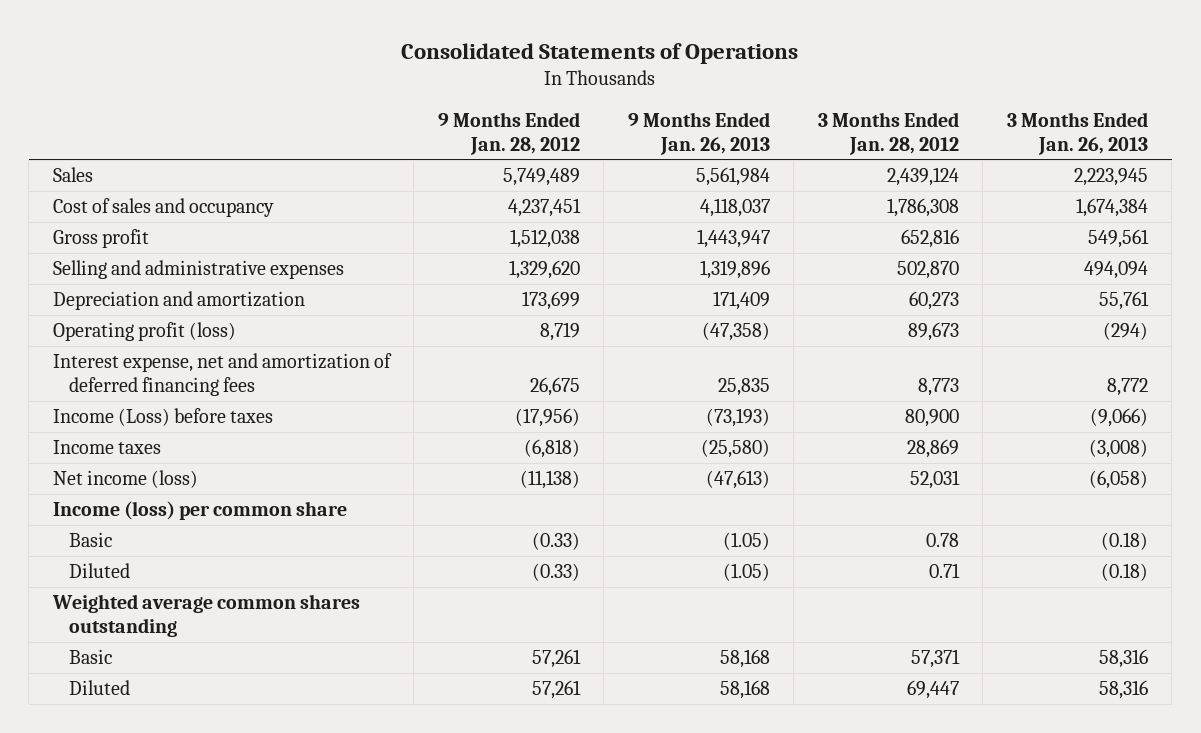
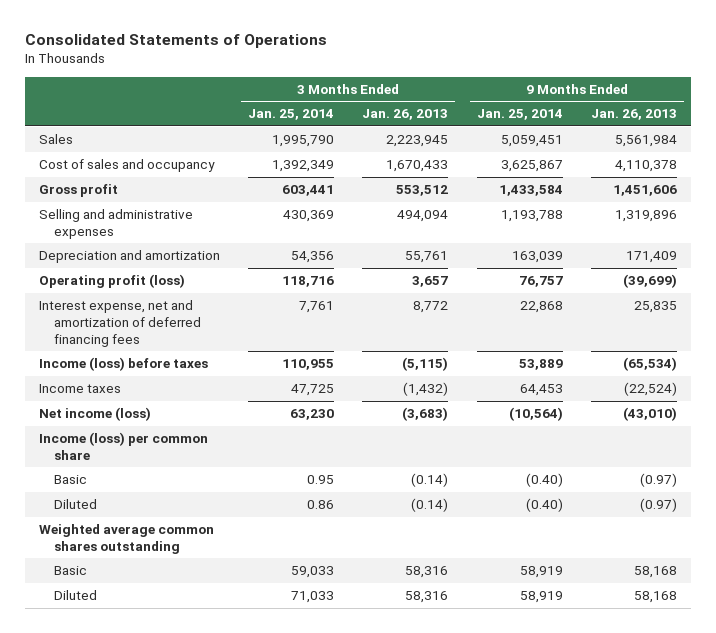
[437,111,580,155] 9 Months Ended Jan. 28, 2012 -> none
[817,111,959,155] 3 Months Ended Jan. 28, 2012 -> none
none -> [248,109,335,121] Jan. 25, 2014
none -> [476,109,563,121] Jan. 25, 2014
[699,198,770,218] 4,118,037 -> [614,160,677,173] 4,110,378
[1075,198,1148,218] 1,674,384 -> [386,160,449,173] 1,670,433
[696,229,770,249] 1,443,947 -> [612,185,677,197] 1,451,606
[1087,229,1149,249] 549,561 -> [396,185,449,197] 553,512
[701,322,770,342] (47,358) -> [622,274,677,289] (39,699)
[1102,322,1148,341] (294) -> [412,276,449,288] 3,657
[52,408,273,427] Income (Loss) before taxes -> [38,357,208,372] Income (loss) before taxes
[705,408,770,428] (73,193) -> [622,357,677,372] (65,534)
[1089,408,1148,428] (9,066) -> [402,357,449,372] (5,115)
[700,439,770,459] (25,580) -> [623,382,677,397] (22,524)
[1088,439,1148,459] (3,008) -> [403,382,449,397] (1,432)
[705,470,770,490] (47,613) -> [622,407,677,422] (43,010)
[1088,470,1148,490] (6,058) -> [402,407,449,422] (3,683)
[722,532,770,551] (1.05) -> [639,473,677,488] (0.97)
[1100,532,1148,551] (0.18) -> [411,473,449,488] (0.14)
[722,563,770,582] (1.05) -> [639,498,677,513] (0.97)
[1100,563,1148,582] (0.18) -> [411,498,449,513] (0.14)

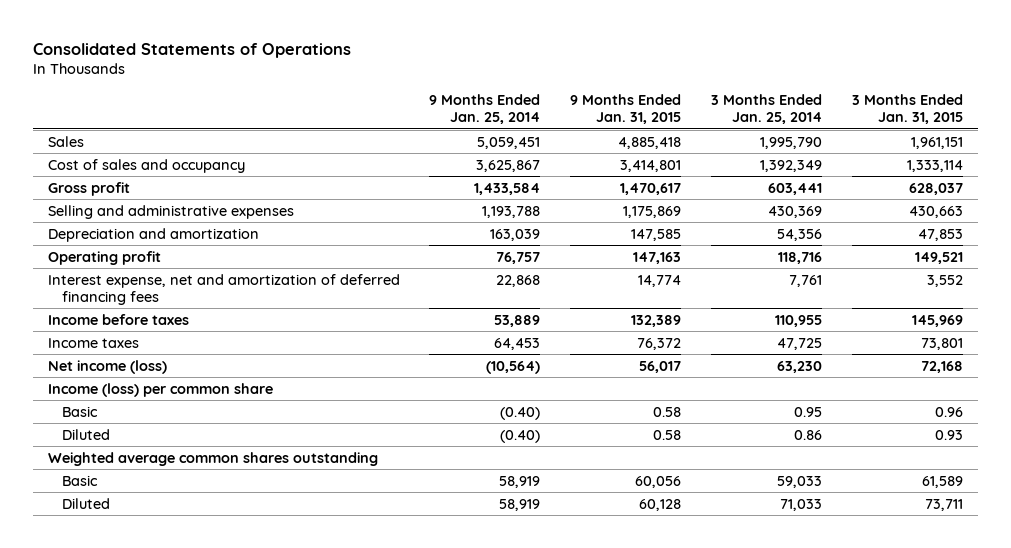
[362,109,449,121] Jan. 26, 2013 -> none
[590,109,677,121] Jan. 26, 2013 -> none
none -> [570,94,682,125] 9 Months Ended Jan. 31, 2015
none -> [852,94,964,125] 3 Months Ended Jan. 31, 2015
[38,274,185,289] Operating profit (loss) -> [47,250,161,265] Operating profit
[38,357,208,372] Income (loss) before taxes -> [47,313,189,325] Income before taxes

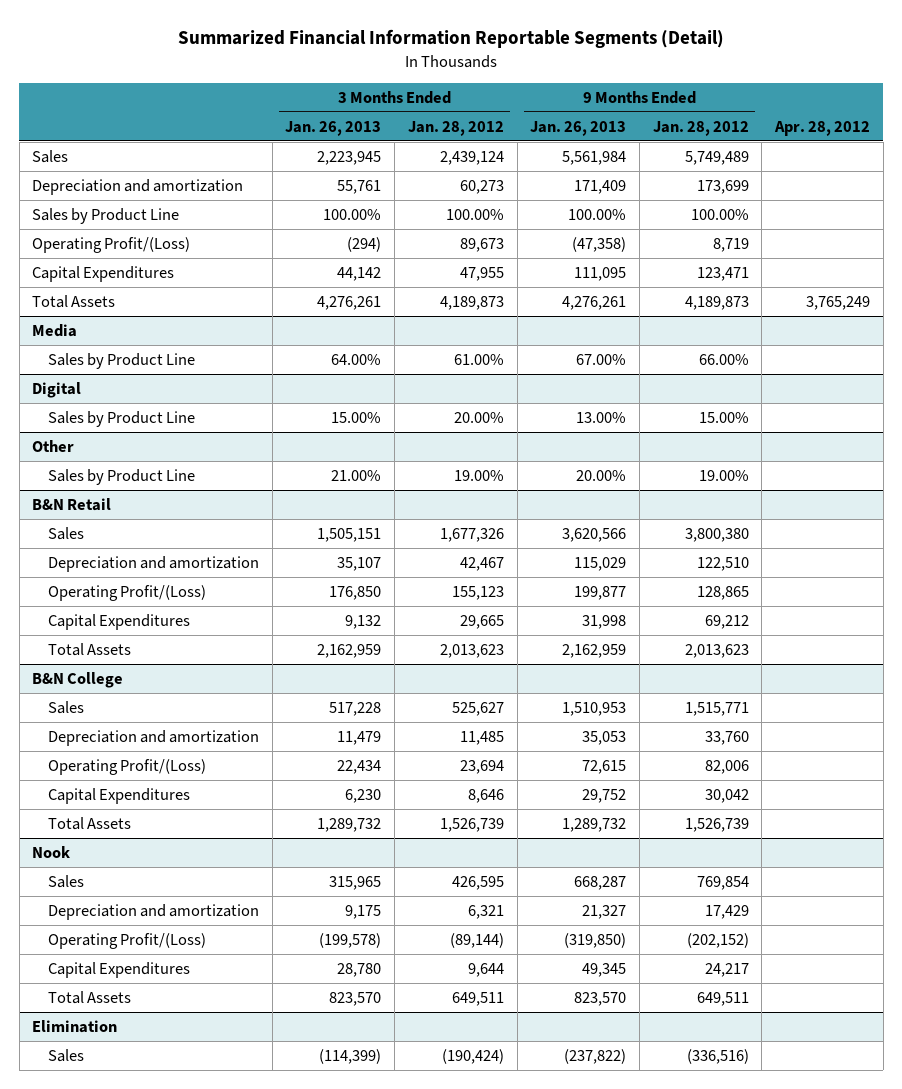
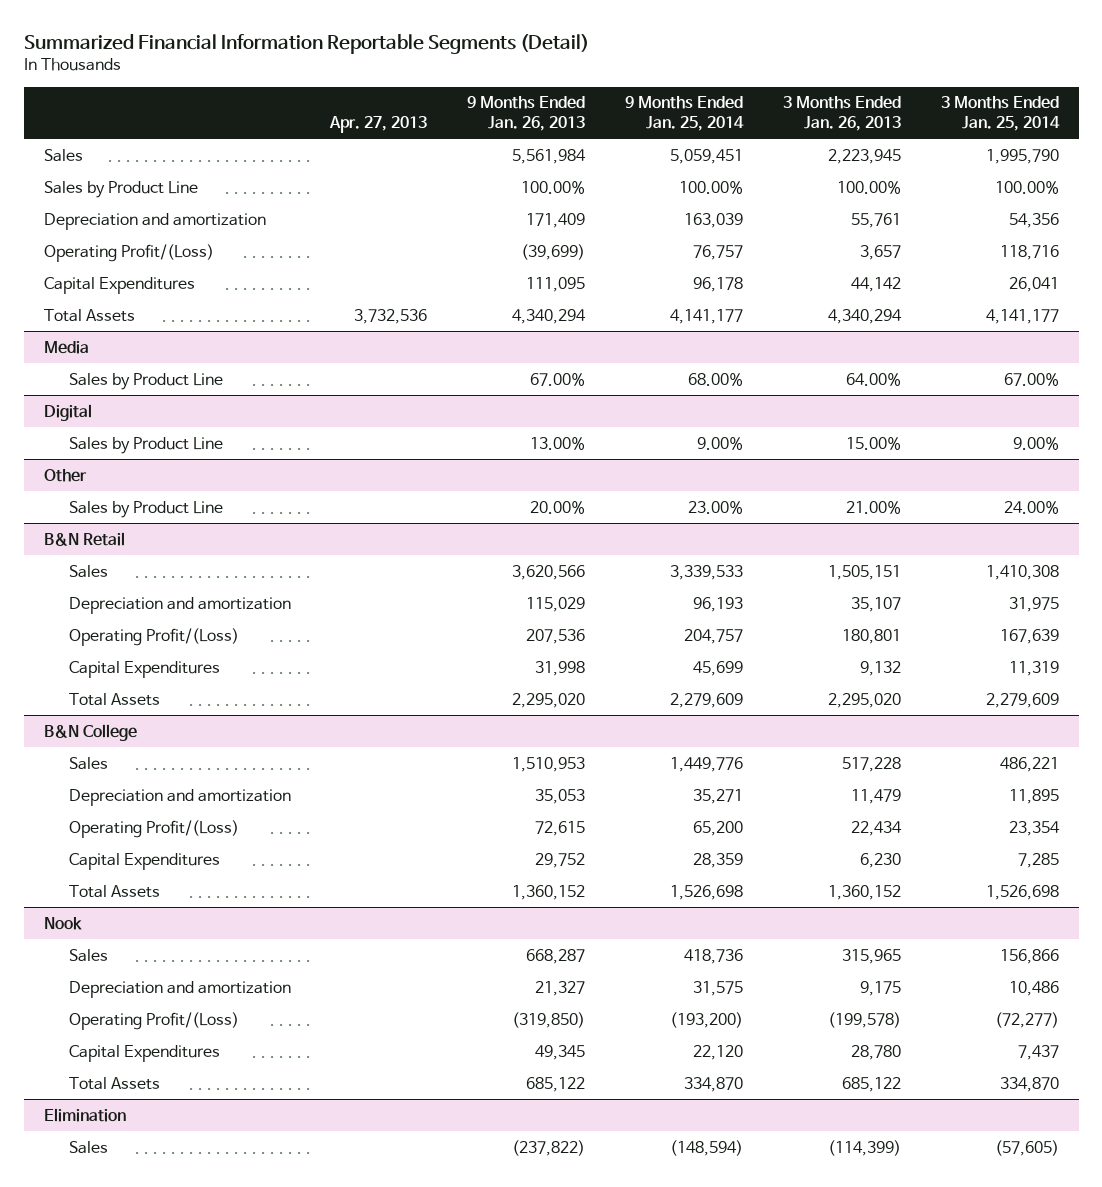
[407,120,504,136] Jan. 28, 2012 -> none
[652,120,749,136] Jan. 28, 2012 -> none
[774,120,871,136] Apr. 28, 2012 -> none
none -> [329,116,428,134] Apr. 27, 2013
none -> [625,96,745,132] 9 Months Ended Jan. 25, 2014
none -> [940,96,1060,132] 3 Months Ended Jan. 25, 2014
[32,178,244,195] Depreciation and amortization -> [43,212,266,230] Depreciation and amortization
[347,236,382,252] (294) -> [859,244,901,260] 3,657
[572,236,627,252] (47,358) -> [521,243,586,260] (39,699)
[317,295,382,310] 4,276,261 -> [827,308,902,324] 4,340,294
[562,295,627,310] 4,276,261 -> [512,308,587,324] 4,340,294
[329,585,382,600] 176,850 -> [841,628,901,644] 180,801
[574,585,627,600] 199,877 -> [526,628,586,644] 207,536
[317,643,382,658] 2,162,959 -> [827,692,901,708] 2,295,020
[562,643,627,658] 2,162,959 -> [512,692,586,708] 2,295,020
[317,817,382,832] 1,289,732 -> [827,884,901,900] 1,360,152
[562,817,627,832] 1,289,732 -> [512,884,586,900] 1,360,152
[329,991,382,1006] 823,570 -> [841,1076,901,1092] 685,122
[574,991,627,1006] 823,570 -> [526,1076,586,1092] 685,122

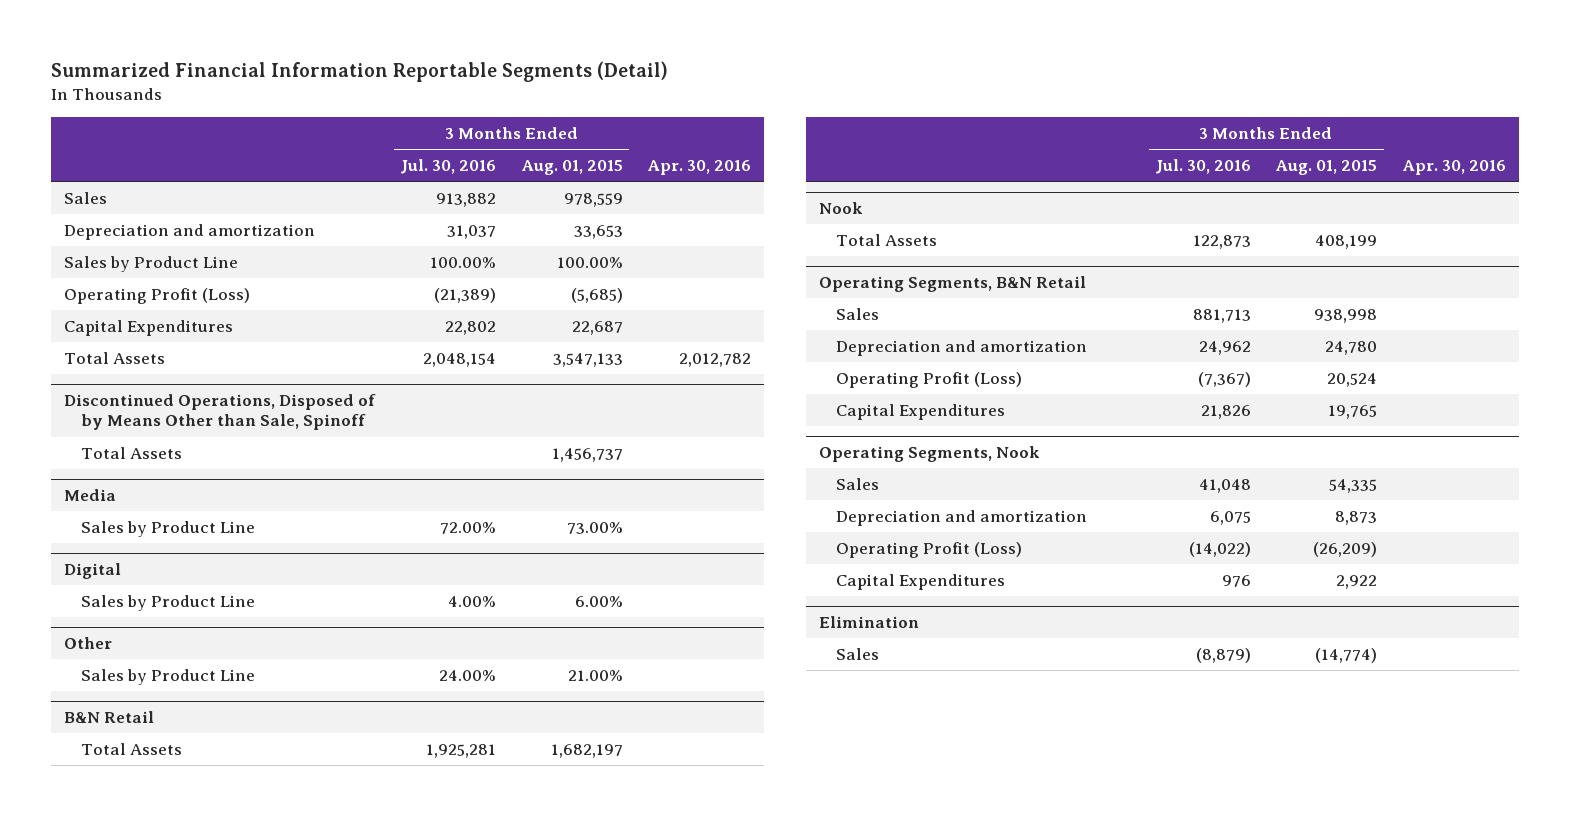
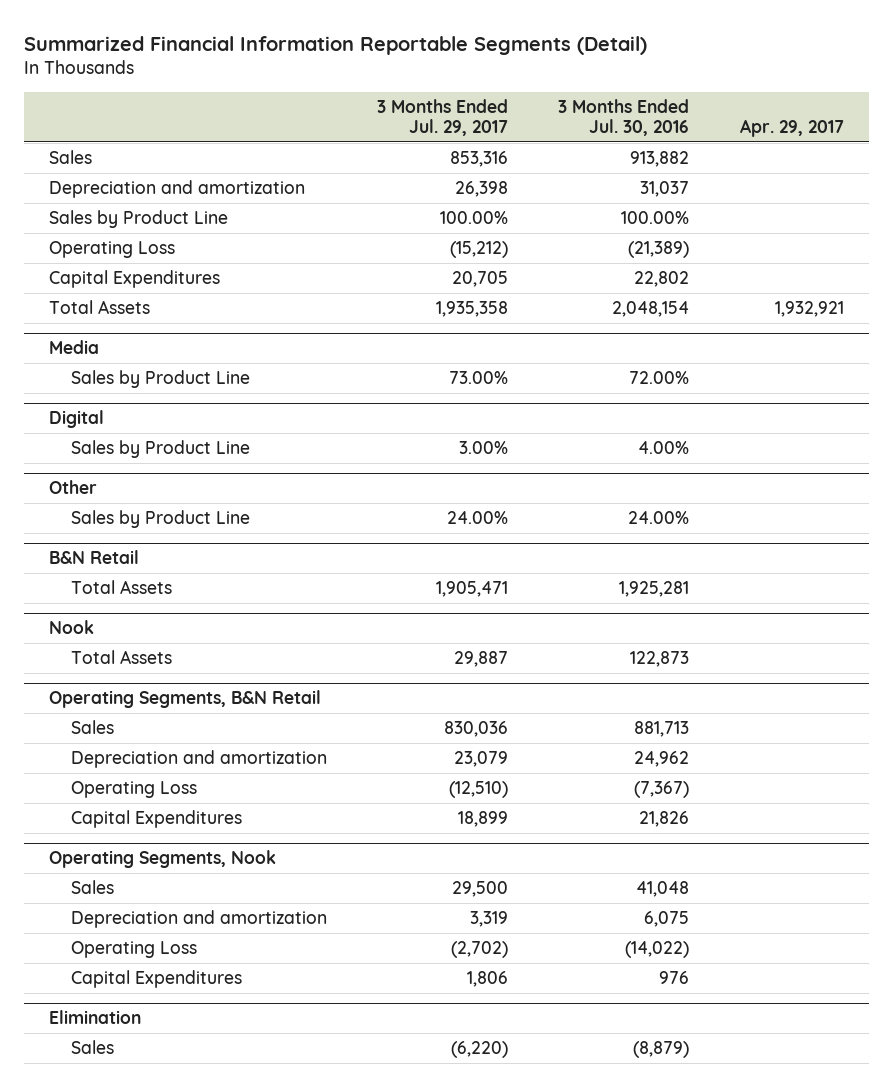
[520,160,623,176] Aug. 01, 2015 -> none
[647,160,752,176] Apr. 30, 2016 -> none
none -> [377,98,509,136] 3 Months Ended Jul. 29, 2017
none -> [739,118,844,137] Apr. 29, 2017
[63,287,250,304] Operating Profit (Loss) -> [48,241,175,259] Operating Loss
[63,394,376,431] Discontinued Operations, Disposed of by Means Other than Sale, Spinoff -> none
[81,446,183,459] Total Assets -> none
[835,371,1022,388] Operating Profit (Loss) -> [71,781,198,799] Operating Loss
[835,541,1022,558] Operating Profit (Loss) -> [71,941,198,959] Operating Loss

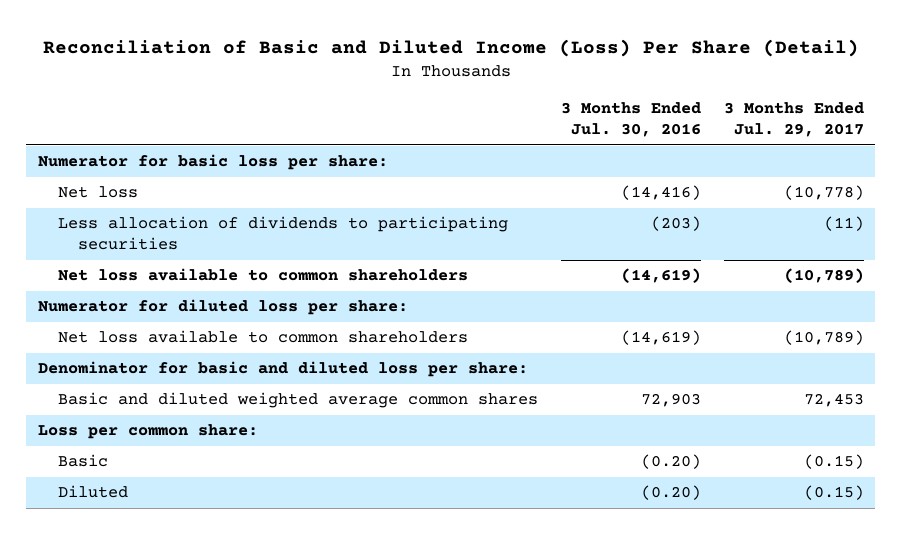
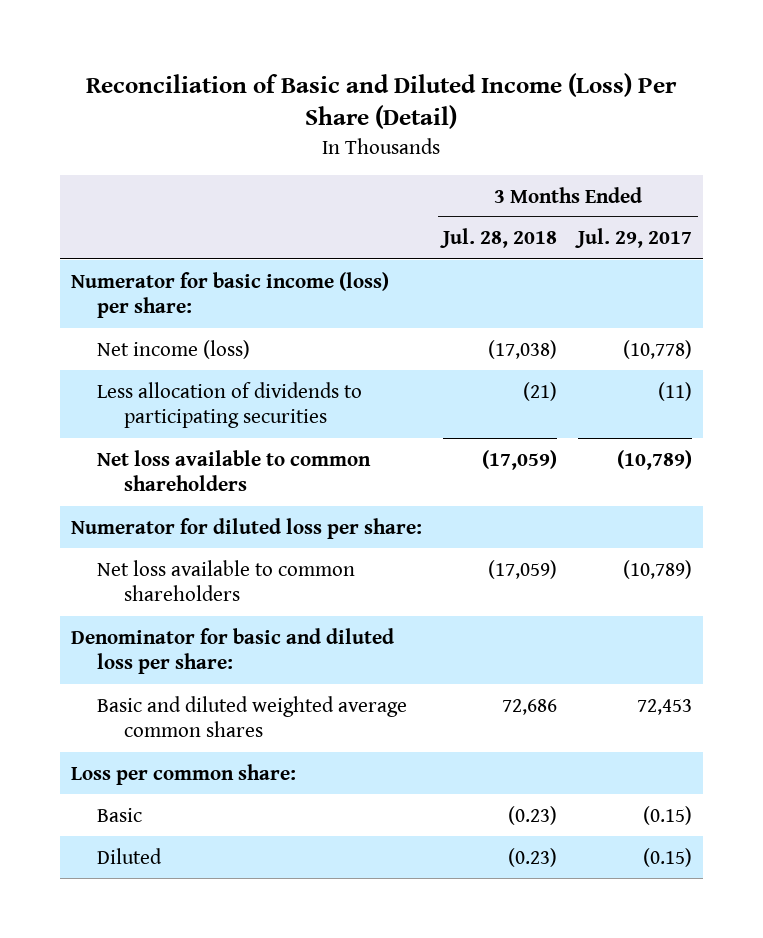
[560,102,701,138] 3 Months Ended Jul. 30, 2016 -> none
none -> [439,228,557,249] Jul. 28, 2018
[37,154,388,171] Numerator for basic loss per share: -> [70,271,389,319] Numerator for basic income (loss) per share:
[57,186,138,199] Net loss -> [97,339,251,359] Net income (loss)

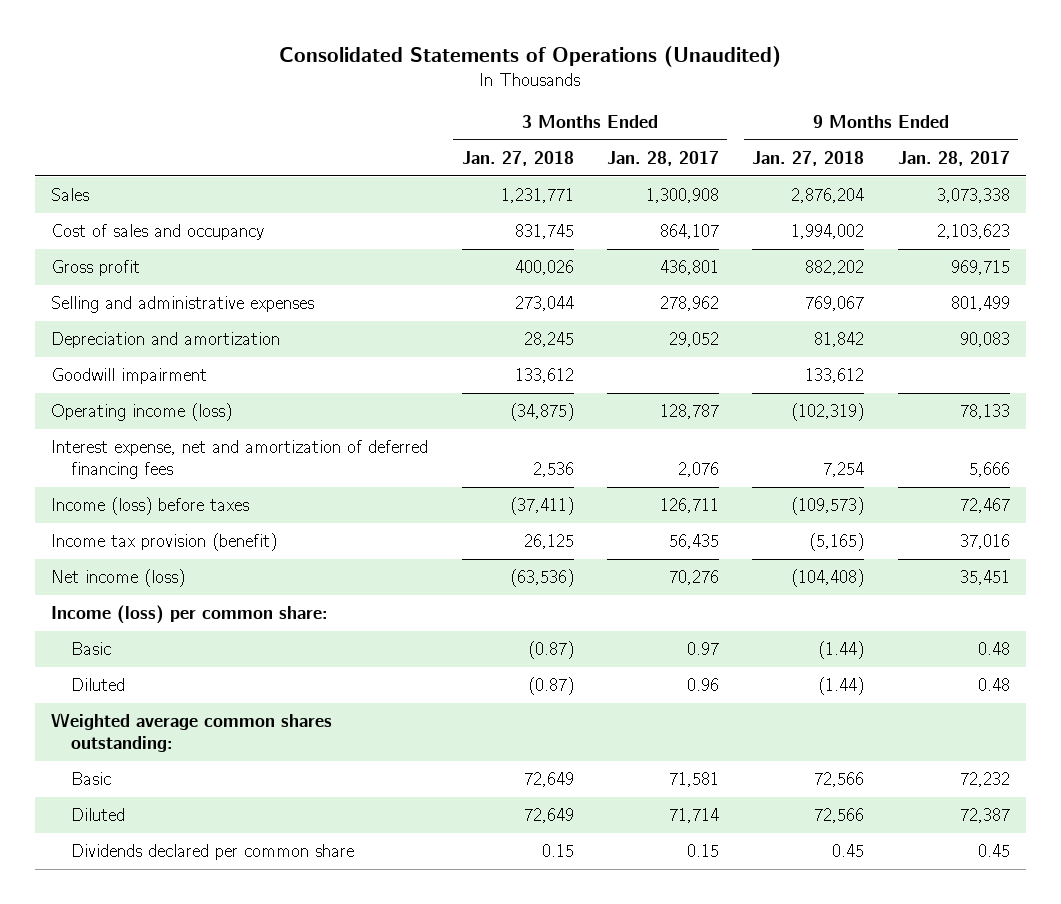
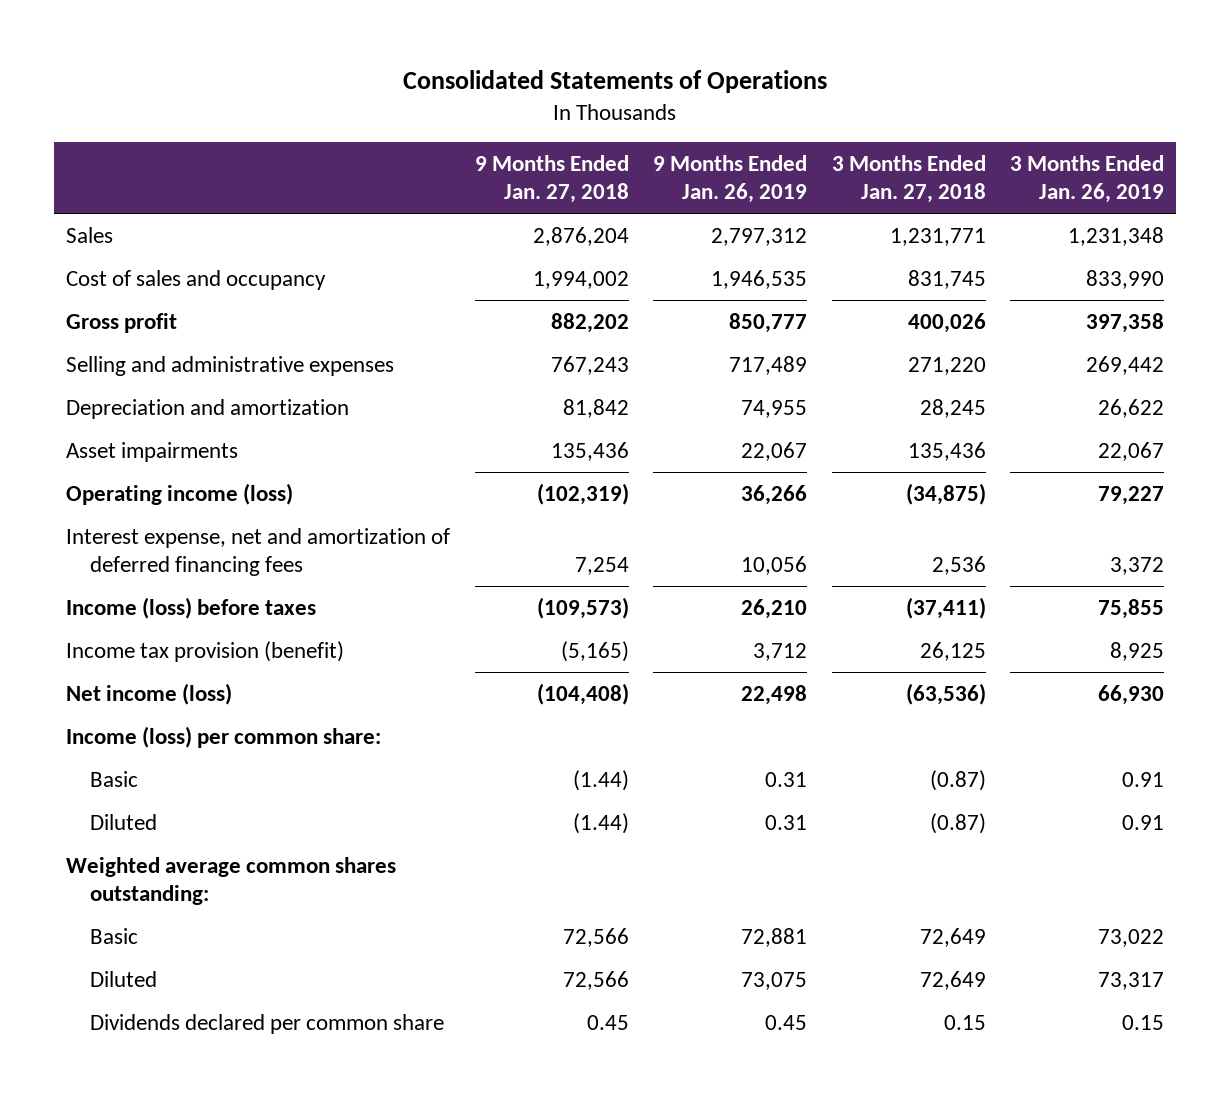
[279,46,782,68] Consolidated Statements of Operations (Unaudited) -> [403,70,828,94] Consolidated Statements of Operations
[606,150,719,166] Jan. 28, 2017 -> none
[897,150,1010,166] Jan. 28, 2017 -> none
none -> [653,155,808,204] 9 Months Ended Jan. 26, 2019
none -> [1010,155,1165,204] 3 Months Ended Jan. 26, 2019
[514,296,574,312] 273,044 -> [907,356,986,375] 271,220
[805,296,865,312] 769,067 -> [550,355,629,375] 767,243
[51,368,208,385] Goodwill impairment -> none
none -> [66,441,239,462] Asset impairments

